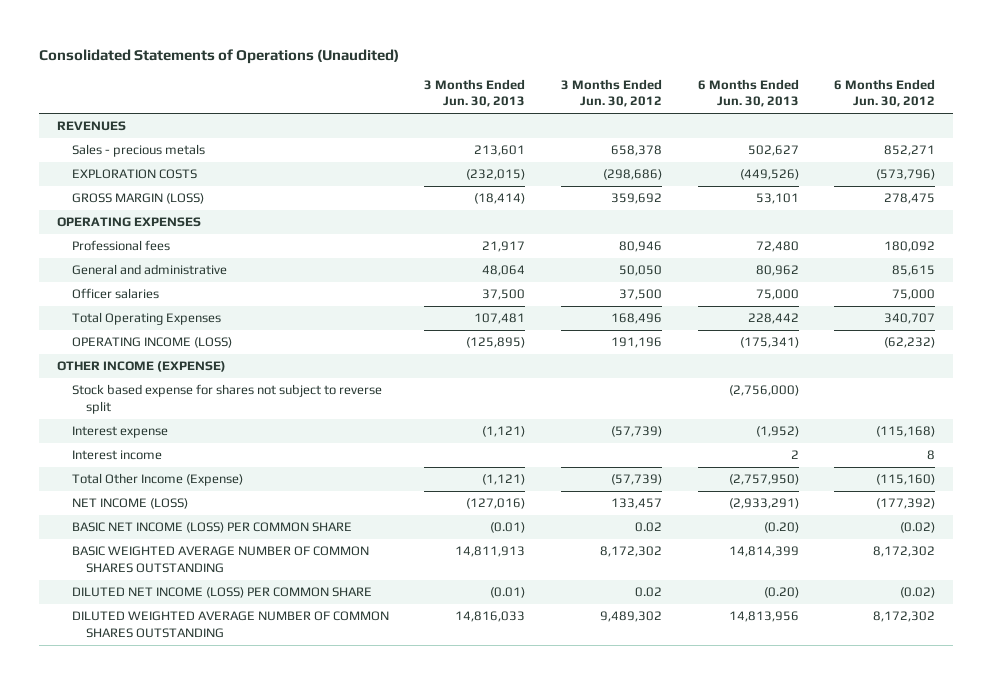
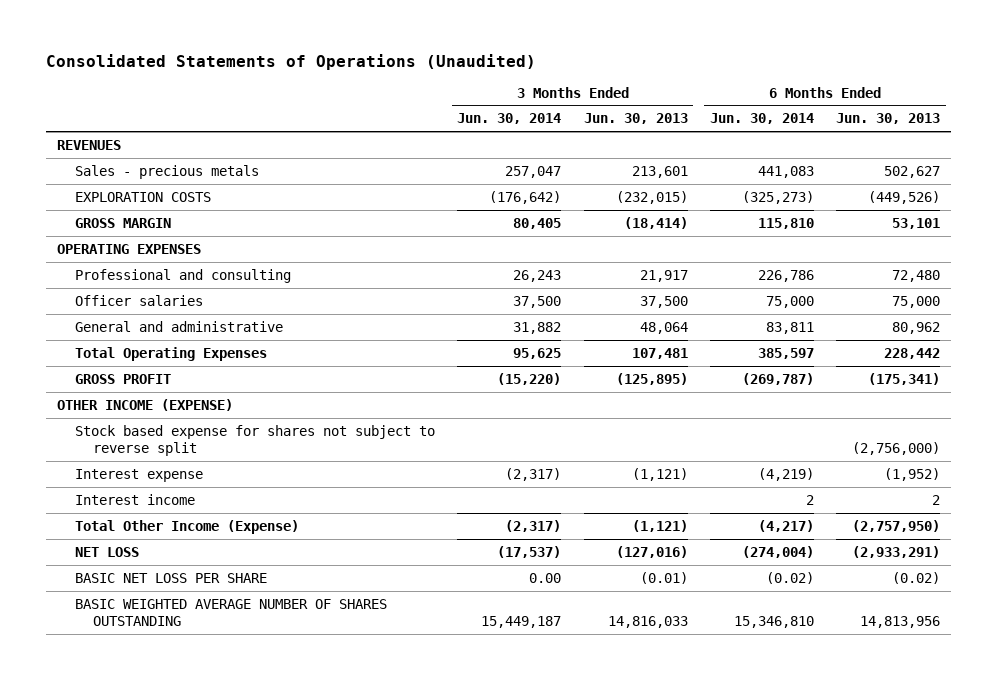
[560,79,662,108] 3 Months Ended Jun. 30, 2012 -> none
[834,79,936,108] 6 Months Ended Jun. 30, 2012 -> none
none -> [457,113,562,125] Jun. 30, 2014
none -> [709,113,814,125] Jun. 30, 2014
[71,193,204,205] GROSS MARGIN (LOSS) -> [75,217,172,228] GROSS MARGIN
[71,240,170,252] Professional fees -> [75,268,292,283] Professional and consulting
[71,264,227,276] General and administrative -> [75,320,284,332] General and administrative
[71,337,232,349] OPERATING INCOME (LOSS) -> [75,373,172,384] GROSS PROFIT
[71,587,372,599] DILUTED NET INCOME (LOSS) PER COMMON SHARE -> none
[71,611,389,638] DILUTED WEIGHTED AVERAGE NUMBER OF COMMON SHARES OUTSTANDING -> none
[71,498,188,510] NET INCOME (LOSS) -> [75,546,140,557] NET LOSS
[71,522,352,534] BASIC NET INCOME (LOSS) PER COMMON SHARE -> [75,572,268,583] BASIC NET LOSS PER SHARE
[763,522,799,534] (0.20) -> [892,571,941,584] (0.02)
[71,546,369,573] BASIC WEIGHTED AVERAGE NUMBER OF COMMON SHARES OUTSTANDING -> [75,598,388,626] BASIC WEIGHTED AVERAGE NUMBER OF SHARES OUTSTANDING
[455,546,526,558] 14,811,913 -> [607,615,688,628] 14,816,033
[728,546,799,558] 14,814,399 -> [860,615,941,628] 14,813,956

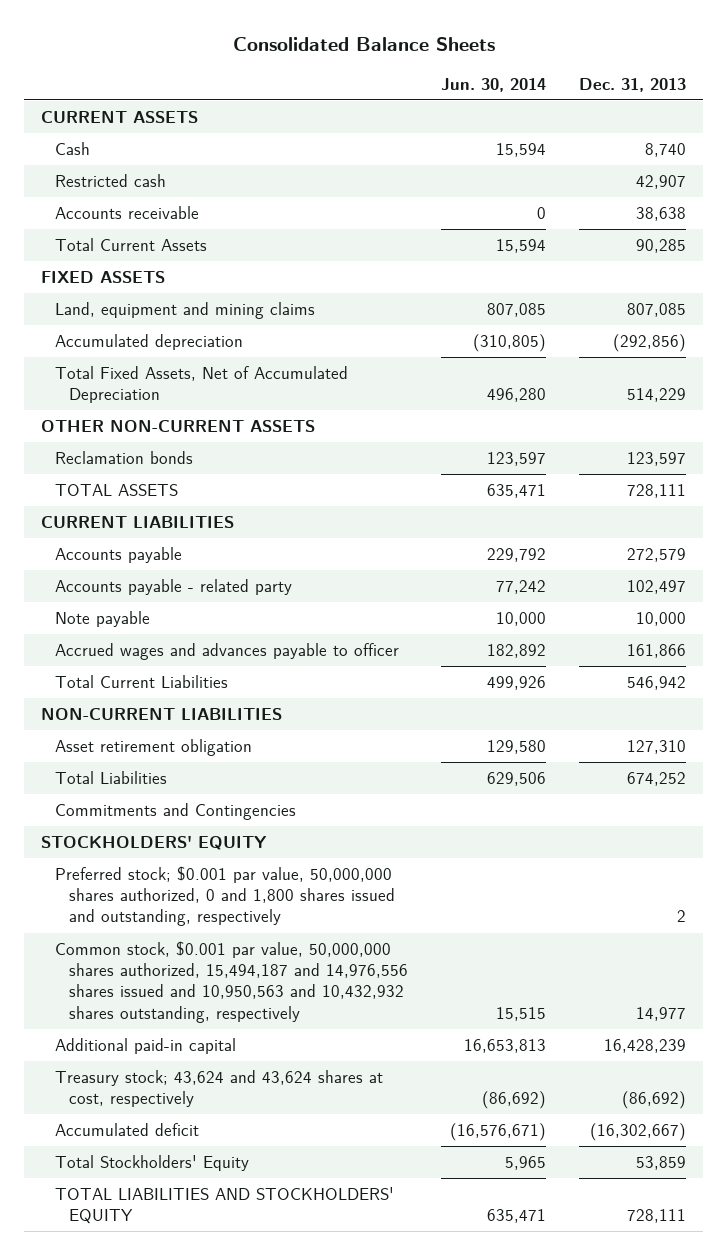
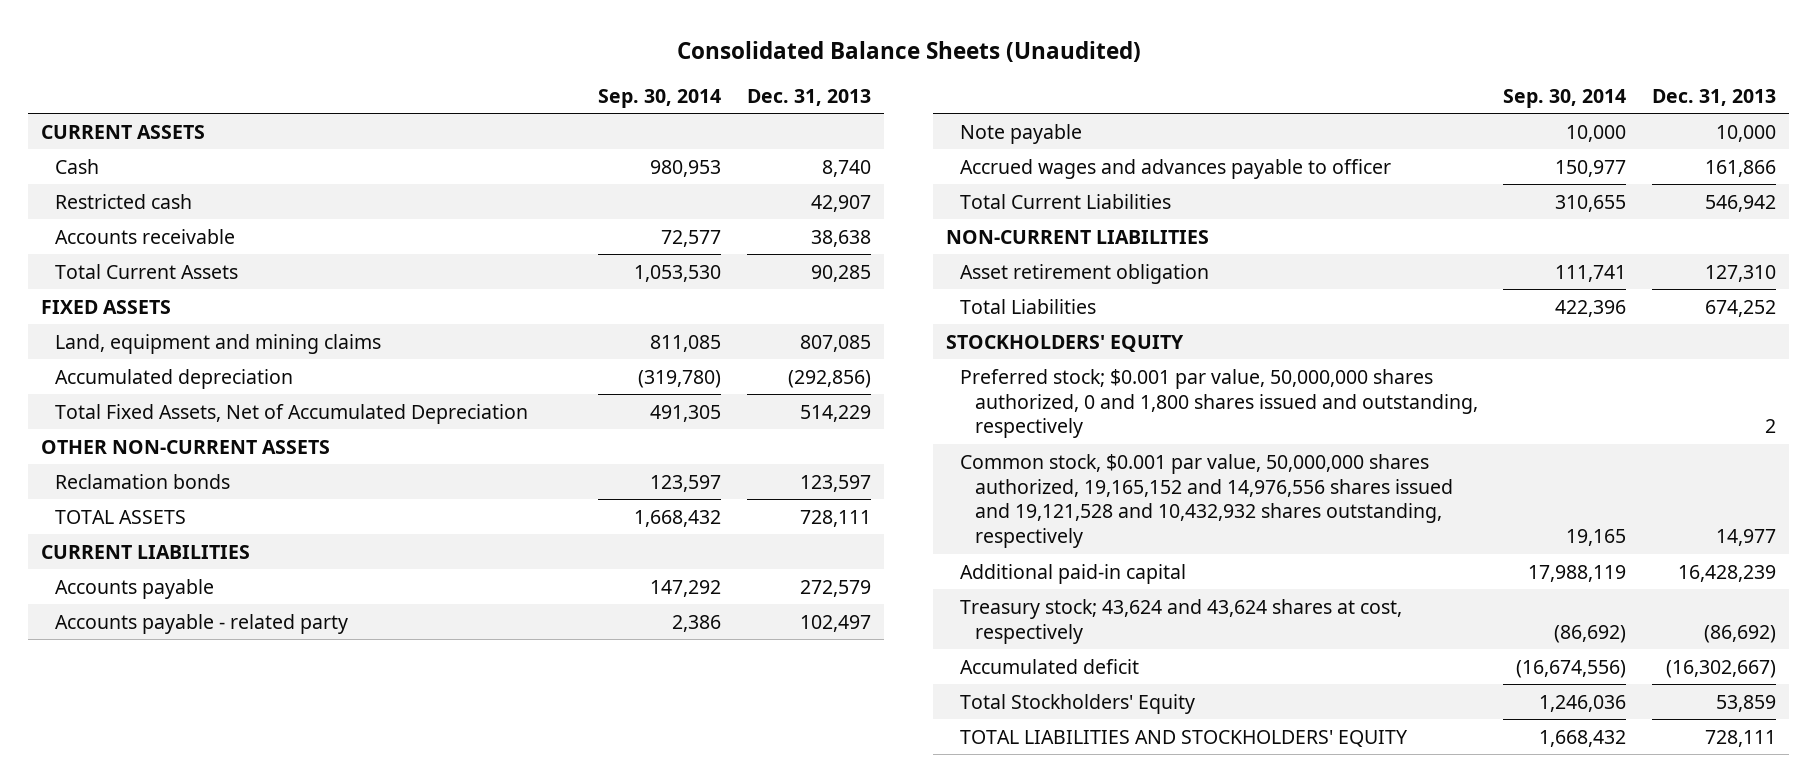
[232,36,495,51] Consolidated Balance Sheets -> [676,40,1141,62] Consolidated Balance Sheets (Unaudited)
[441,77,547,92] Jun. 30, 2014 -> none
none -> [598,88,722,108] Sep. 30, 2014
[55,803,297,821] Commitments and Contingencies -> none
[55,941,409,1023] Common stock, $0.001 par value, 50,000,000 shares authorized, 15,494,187 and 14,976,556 shares issued and 10,950,563 and 10,432,932 shares outstanding, respectively -> [960,453,1453,549] Common stock, $0.001 par value, 50,000,000 shares authorized, 19,165,152 and 14,976,556 shares issued and 19,121,528 and 10,432,932 shares outstanding, respectively

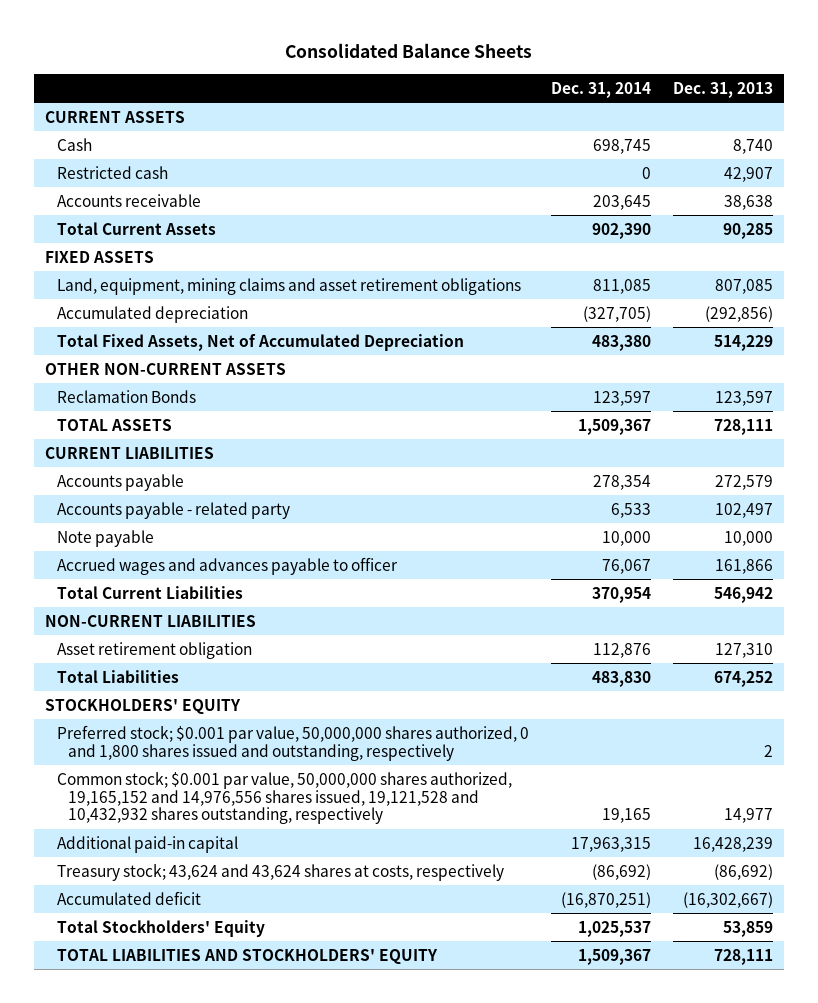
[676,40,1141,62] Consolidated Balance Sheets (Unaudited) -> [285,43,533,59] Consolidated Balance Sheets
[598,88,722,108] Sep. 30, 2014 -> none
none -> [550,81,651,98] Dec. 31, 2014
[55,333,382,354] Land, equipment and mining claims -> [56,277,521,295] Land, equipment, mining claims and asset retirement obligations
[55,473,231,489] Reclamation bonds -> [56,389,196,403] Reclamation Bonds
[960,453,1453,549] Common stock, $0.001 par value, 50,000,000 shares authorized, 19,165,152 and 14,976,556 shares issued and 19,121,528 and 10,432,932 shares outstanding, respectively -> [56,771,512,825] Common stock; $0.001 par value, 50,000,000 shares authorized, 19,165,152 and 14,976,556 shares issued, 19,121,528 and 10,432,932 shares outstanding, respectively
[960,598,1403,644] Treasury stock; 43,624 and 43,624 shares at cost, respectively -> [56,863,504,881] Treasury stock; 43,624 and 43,624 shares at costs, respectively

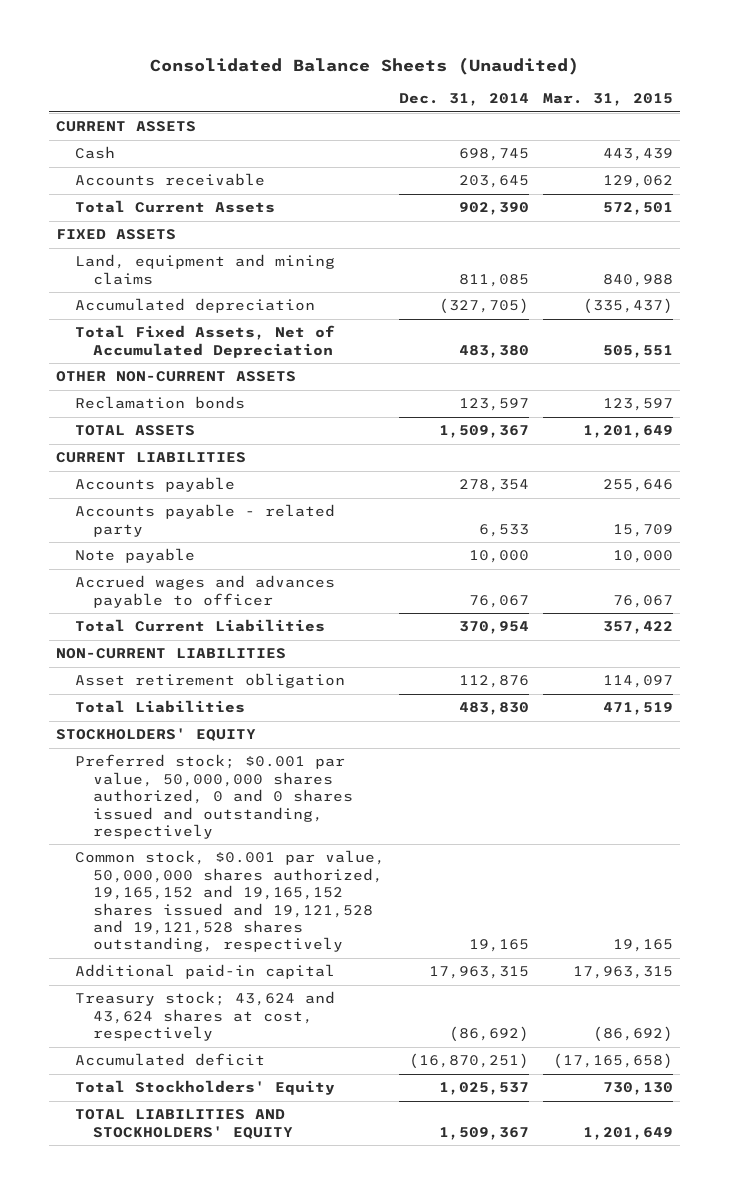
[285,43,533,59] Consolidated Balance Sheets -> [149,56,579,75] Consolidated Balance Sheets (Unaudited)
[672,81,773,98] Dec. 31, 2013 -> none
none -> [542,93,673,107] Mar. 31, 2015
[56,165,168,179] Restricted cash -> none
[56,277,521,295] Land, equipment, mining claims and asset retirement obligations -> [74,254,335,285] Land, equipment and mining claims
[56,389,196,403] Reclamation Bonds -> [74,396,245,410] Reclamation bonds
[56,724,529,761] Preferred stock; $0.001 par value, 50,000,000 shares authorized, 0 and 1,800 shares issued and outstanding, respectively -> [74,754,354,840] Preferred stock; $0.001 par value, 50,000,000 shares authorized, 0 and 0 shares issued and outstanding, respectively
[56,771,512,825] Common stock; $0.001 par value, 50,000,000 shares authorized, 19,165,152 and 14,976,556 shares issued, 19,121,528 and 10,432,932 shares outstanding, respectively -> [74,850,385,953] Common stock, $0.001 par value, 50,000,000 shares authorized, 19,165,152 and 19,165,152 shares issued and 19,121,528 and 19,121,528 shares outstanding, respectively
[56,863,504,881] Treasury stock; 43,624 and 43,624 shares at costs, respectively -> [74,991,335,1042] Treasury stock; 43,624 and 43,624 shares at cost, respectively

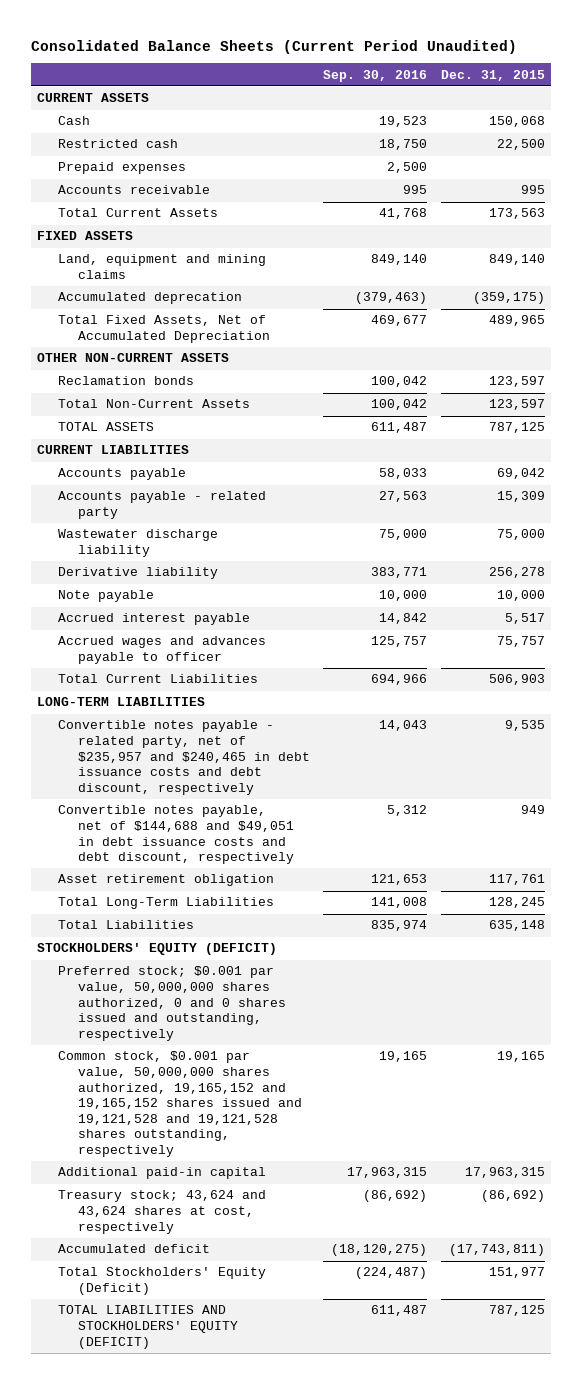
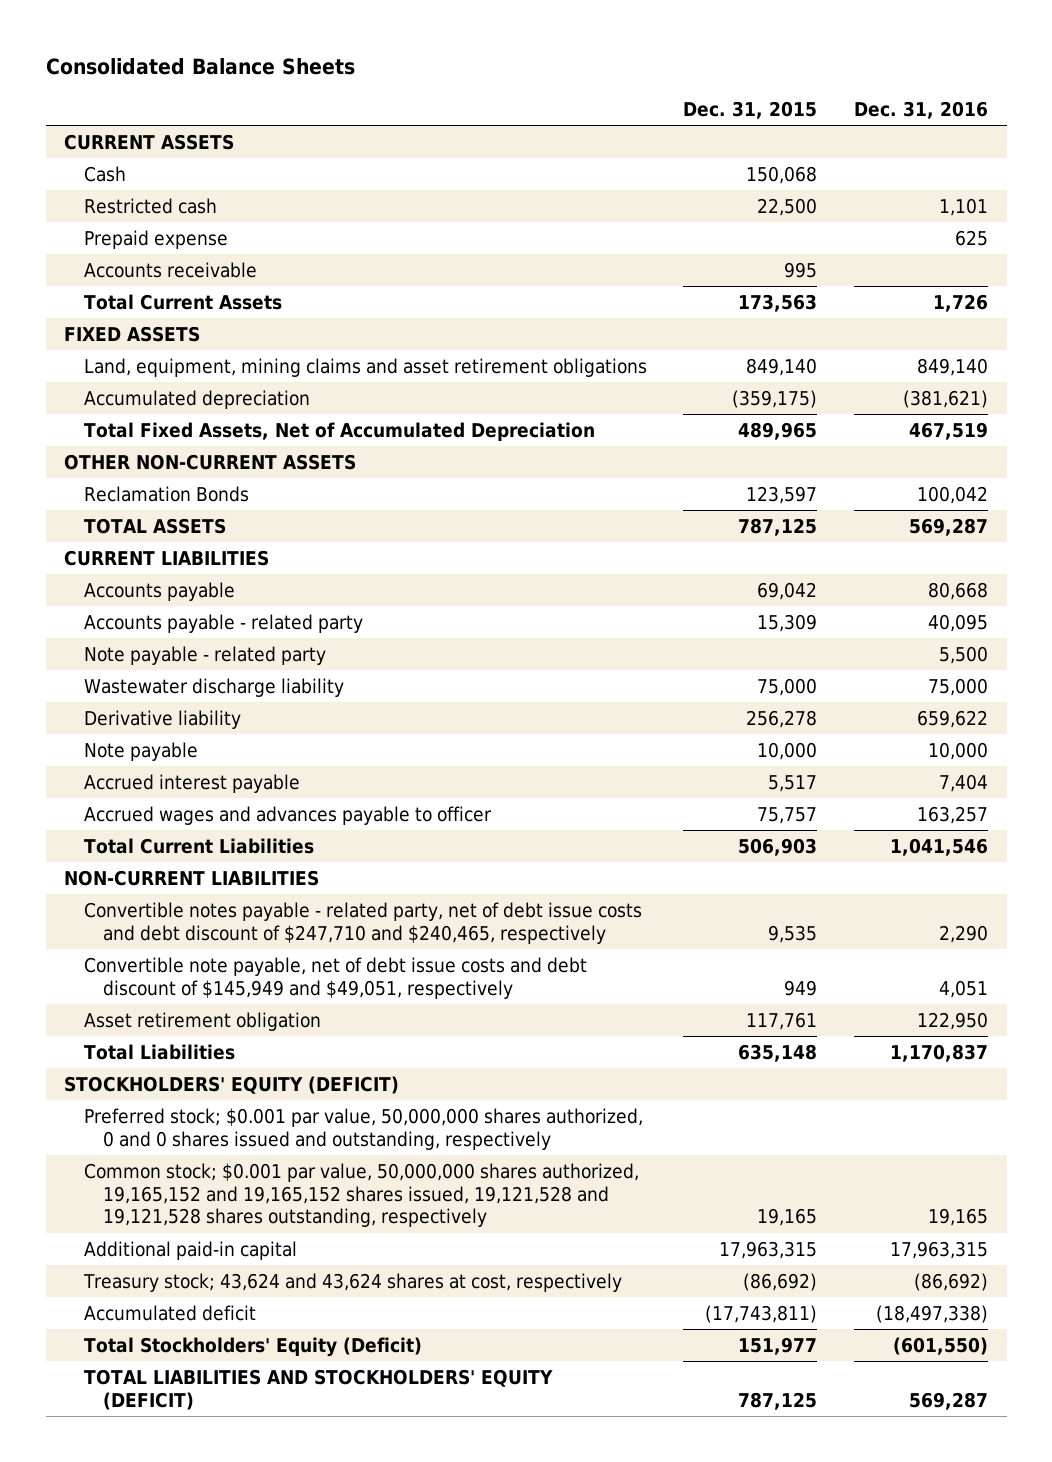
[30,39,517,54] Consolidated Balance Sheets (Current Period Unaudited) -> [45,58,355,76] Consolidated Balance Sheets
[323,69,428,82] Sep. 30, 2016 -> none
none -> [854,100,989,119] Dec. 31, 2016
[57,162,186,175] Prepaid expenses -> [83,229,228,249] Prepaid expense
[57,254,266,280] Land, equipment and mining claims -> [83,357,647,377] Land, equipment, mining claims and asset retirement obligations
[57,292,242,305] Accumulated deprecation -> [83,389,310,409] Accumulated depreciation
[57,399,250,409] Total Non-Current Assets -> none
[57,376,194,386] Reclamation bonds -> [83,485,249,502] Reclamation Bonds
none -> [83,645,326,665] Note payable - related party
[37,697,206,707] LONG-TERM LIABILITIES -> [64,869,320,886] NON-CURRENT LIABILITIES
[57,720,311,795] Convertible notes payable - related party, net of $235,957 and $240,465 in debt issuance costs and debt discount, respectively -> [83,901,642,944] Convertible notes payable - related party, net of debt issue costs and debt discount of $247,710 and $240,465, respectively
[57,805,295,865] Convertible notes payable, net of $144,688 and $49,051 in debt issuance costs and debt discount, respectively -> [83,956,587,999] Convertible note payable, net of debt issue costs and debt discount of $145,949 and $49,051, respectively
[57,897,274,910] Total Long-Term Liabilities -> none
[57,1051,303,1157] Common stock, $0.001 par value, 50,000,000 shares authorized, 19,165,152 and 19,165,152 shares issued and 19,121,528 and 19,121,528 shares outstanding, respectively -> [83,1162,639,1228] Common stock; $0.001 par value, 50,000,000 shares authorized, 19,165,152 and 19,165,152 shares issued, 19,121,528 and 19,121,528 shares outstanding, respectively

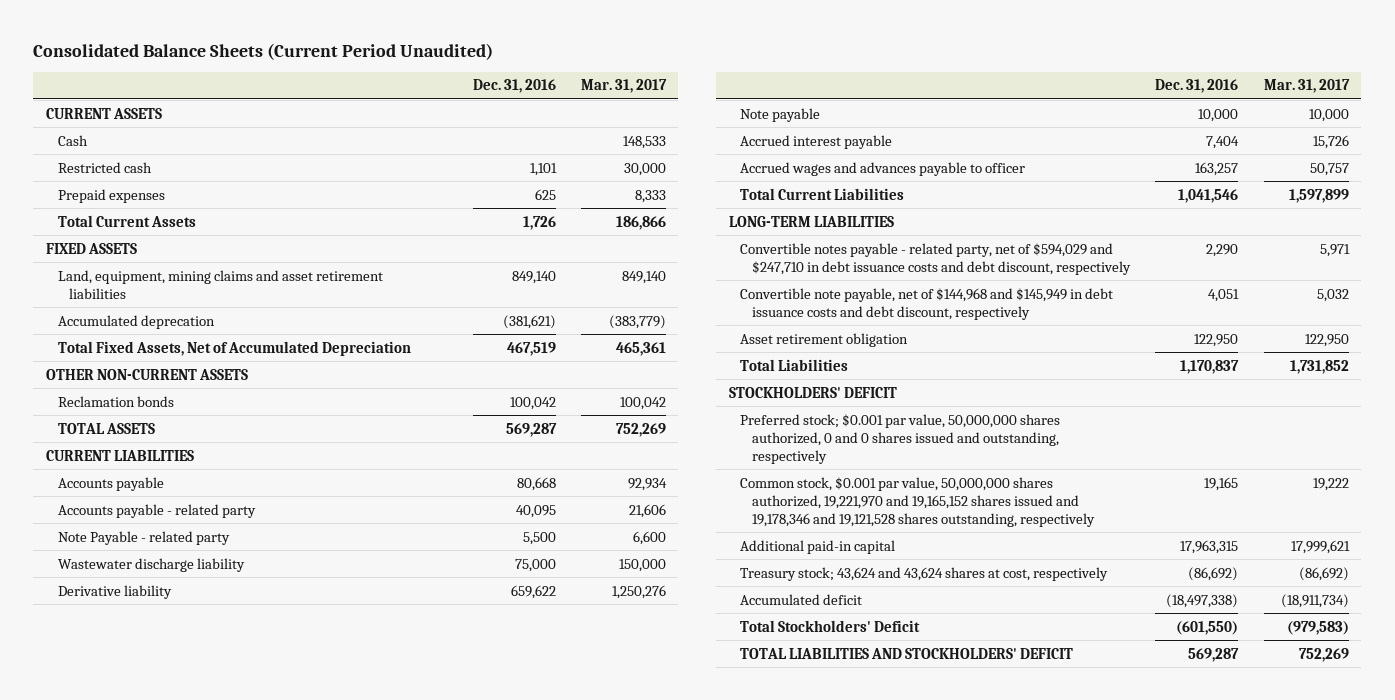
[45,58,355,76] Consolidated Balance Sheets -> [33,42,494,60] Consolidated Balance Sheets (Current Period Unaudited)
[683,100,818,119] Dec. 31, 2015 -> none
none -> [580,79,667,94] Mar. 31, 2017
[83,261,257,278] Accounts receivable -> none
[83,229,228,249] Prepaid expense -> [57,188,165,203] Prepaid expenses
[83,357,647,377] Land, equipment, mining claims and asset retirement obligations -> [57,269,383,299] Land, equipment, mining claims and asset retirement liabilities
[83,389,310,409] Accumulated depreciation -> [57,314,215,329] Accumulated deprecation
[83,485,249,502] Reclamation Bonds -> [57,395,174,407] Reclamation bonds
[83,645,326,665] Note payable - related party -> [57,530,230,545] Note Payable - related party
[64,869,320,886] NON-CURRENT LIABILITIES -> [728,215,894,227] LONG-TERM LIABILITIES
[83,901,642,944] Convertible notes payable - related party, net of debt issue costs and debt discount of $247,710 and $240,465, respectively -> [740,242,1132,275] Convertible notes payable - related party, net of $594,029 and $247,710 in debt issuance costs and debt discount, respectively
[83,956,587,999] Convertible note payable, net of debt issue costs and debt discount of $145,949 and $49,051, respectively -> [740,287,1114,320] Convertible note payable, net of $144,968 and $145,949 in debt issuance costs and debt discount, respectively
[64,1075,400,1094] STOCKHOLDERS' EQUITY (DEFICIT) -> [728,386,897,398] STOCKHOLDERS' DEFICIT
[83,1162,639,1228] Common stock; $0.001 par value, 50,000,000 shares authorized, 19,165,152 and 19,165,152 shares issued, 19,121,528 and 19,121,528 shares outstanding, respectively -> [740,476,1096,527] Common stock, $0.001 par value, 50,000,000 shares authorized, 19,221,970 and 19,165,152 shares issued and 19,178,346 and 19,121,528 shares outstanding, respectively
[83,1336,422,1357] Total Stockholders' Equity (Deficit) -> [740,619,921,632] Total Stockholders' Deficit
[83,1368,553,1410] TOTAL LIABILITIES AND STOCKHOLDERS' EQUITY (DEFICIT) -> [740,647,1074,659] TOTAL LIABILITIES AND STOCKHOLDERS' DEFICIT

